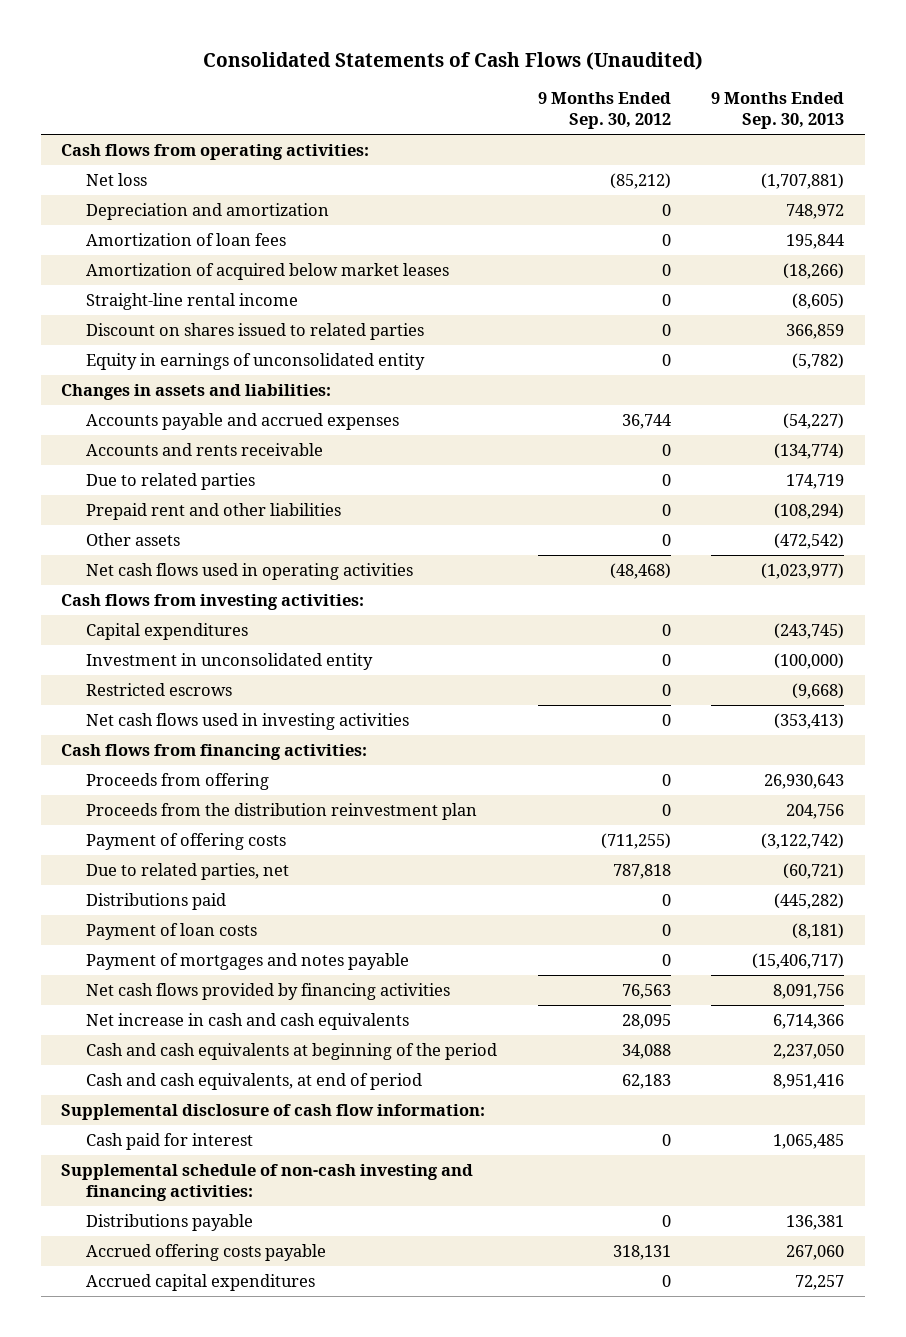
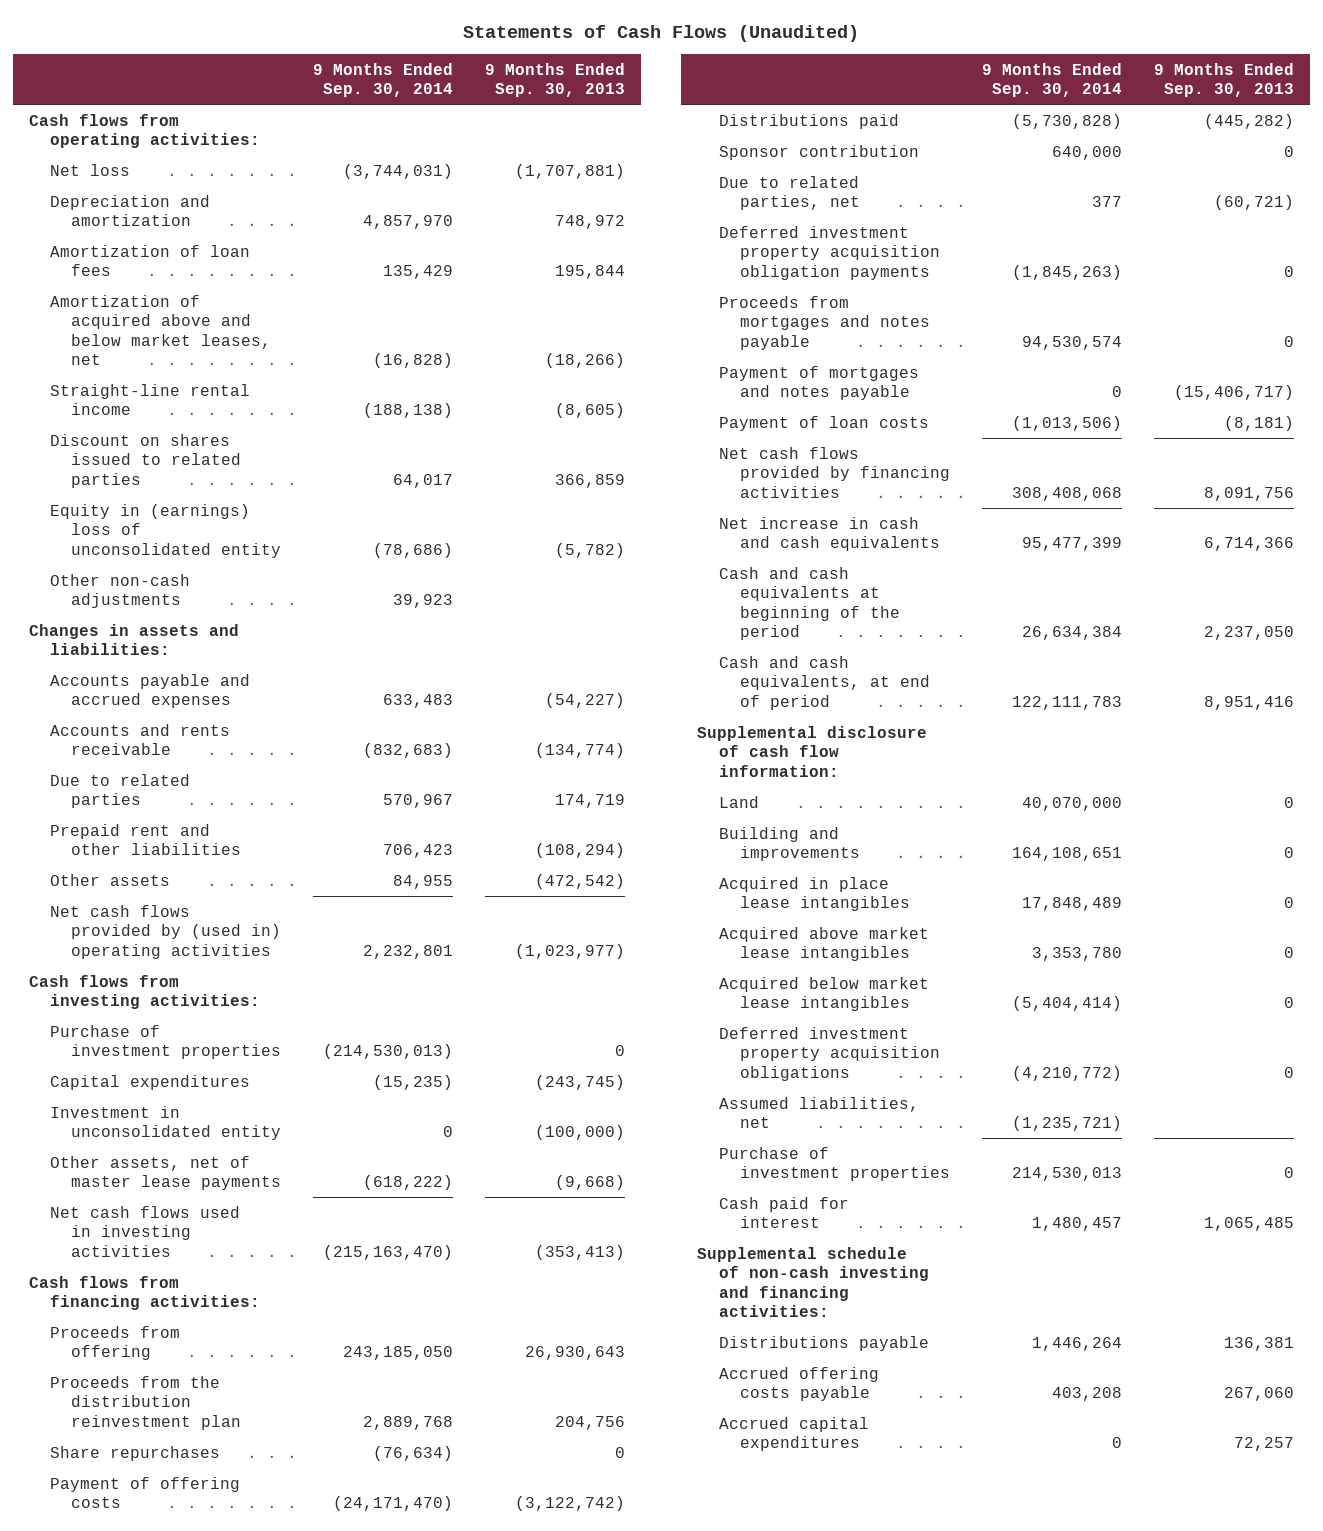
[202,51,703,70] Consolidated Statements of Cash Flows (Unaudited) -> [463,24,860,42] Statements of Cash Flows (Unaudited)
[537,92,671,129] 9 Months Ended Sep. 30, 2012 -> none
none -> [313,62,454,98] 9 Months Ended Sep. 30, 2014
[86,262,450,280] Amortization of acquired below market leases -> [50,294,272,366] Amortization of acquired above and below market leases, net
[86,352,426,370] Equity in earnings of unconsolidated entity -> [50,503,282,558] Equity in (earnings) loss of unconsolidated entity
none -> [50,573,191,609] Other non-cash adjustments
[86,562,414,580] Net cash flows used in operating activities -> [50,904,282,959] Net cash flows provided by (used in) operating activities
none -> [50,1024,282,1060] Purchase of investment properties
[86,682,233,696] Restricted escrows -> [50,1155,282,1191] Other assets, net of master lease payments
none -> [50,1445,221,1461] Share repurchases
none -> [718,144,919,160] Sponsor contribution
[86,862,290,880] Due to related parties, net -> [718,175,860,211] Due to related parties, net
none -> [718,225,940,280] Deferred investment property acquisition obligation payments
none -> [718,295,930,350] Proceeds from mortgages and notes payable
[86,922,258,940] Payment of loan costs -> [718,415,929,431] Payment of loan costs
none -> [718,795,759,808] Land
none -> [718,826,860,862] Building and improvements
none -> [718,876,910,912] Acquired in place lease intangibles
none -> [718,926,929,962] Acquired above market lease intangibles
none -> [718,976,929,1012] Acquired below market lease intangibles
none -> [718,1026,940,1081] Deferred investment property acquisition obligations
none -> [718,1096,919,1129] Assumed liabilities, net
none -> [718,1146,950,1182] Purchase of investment properties

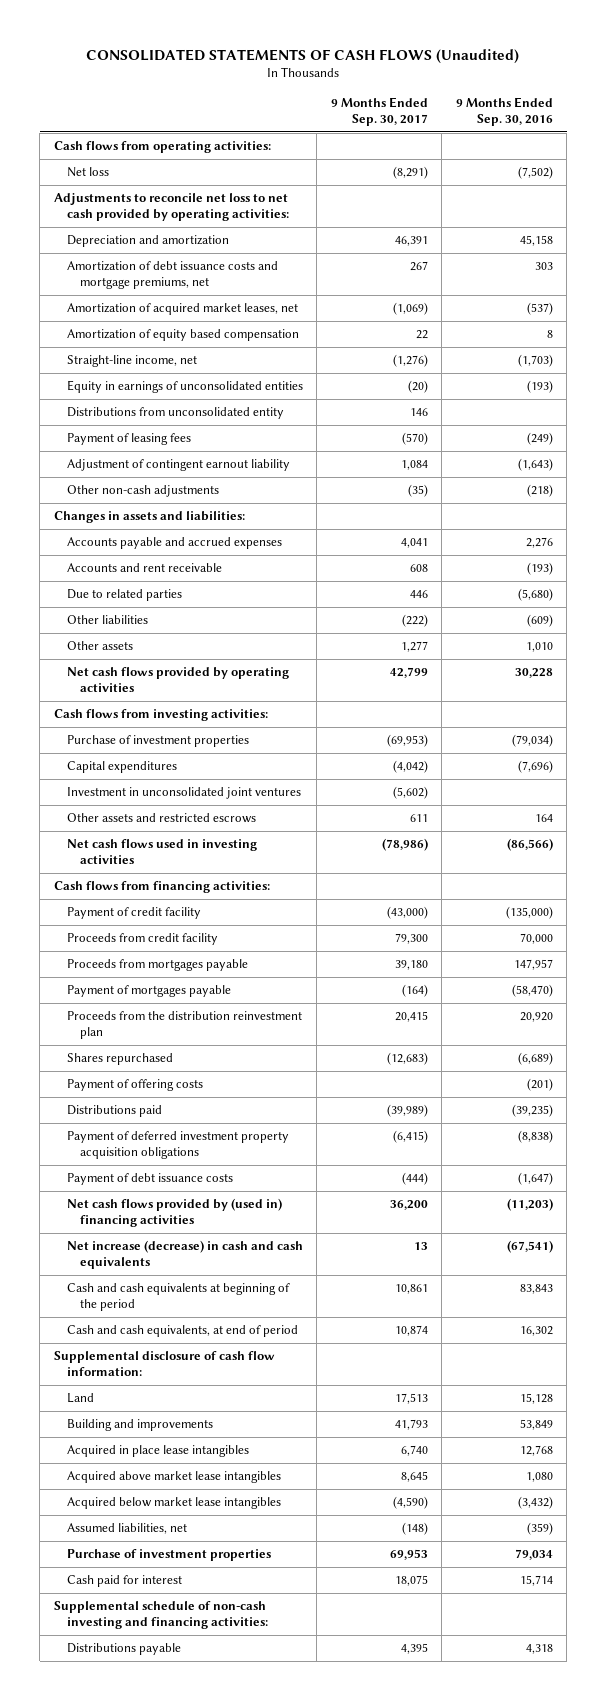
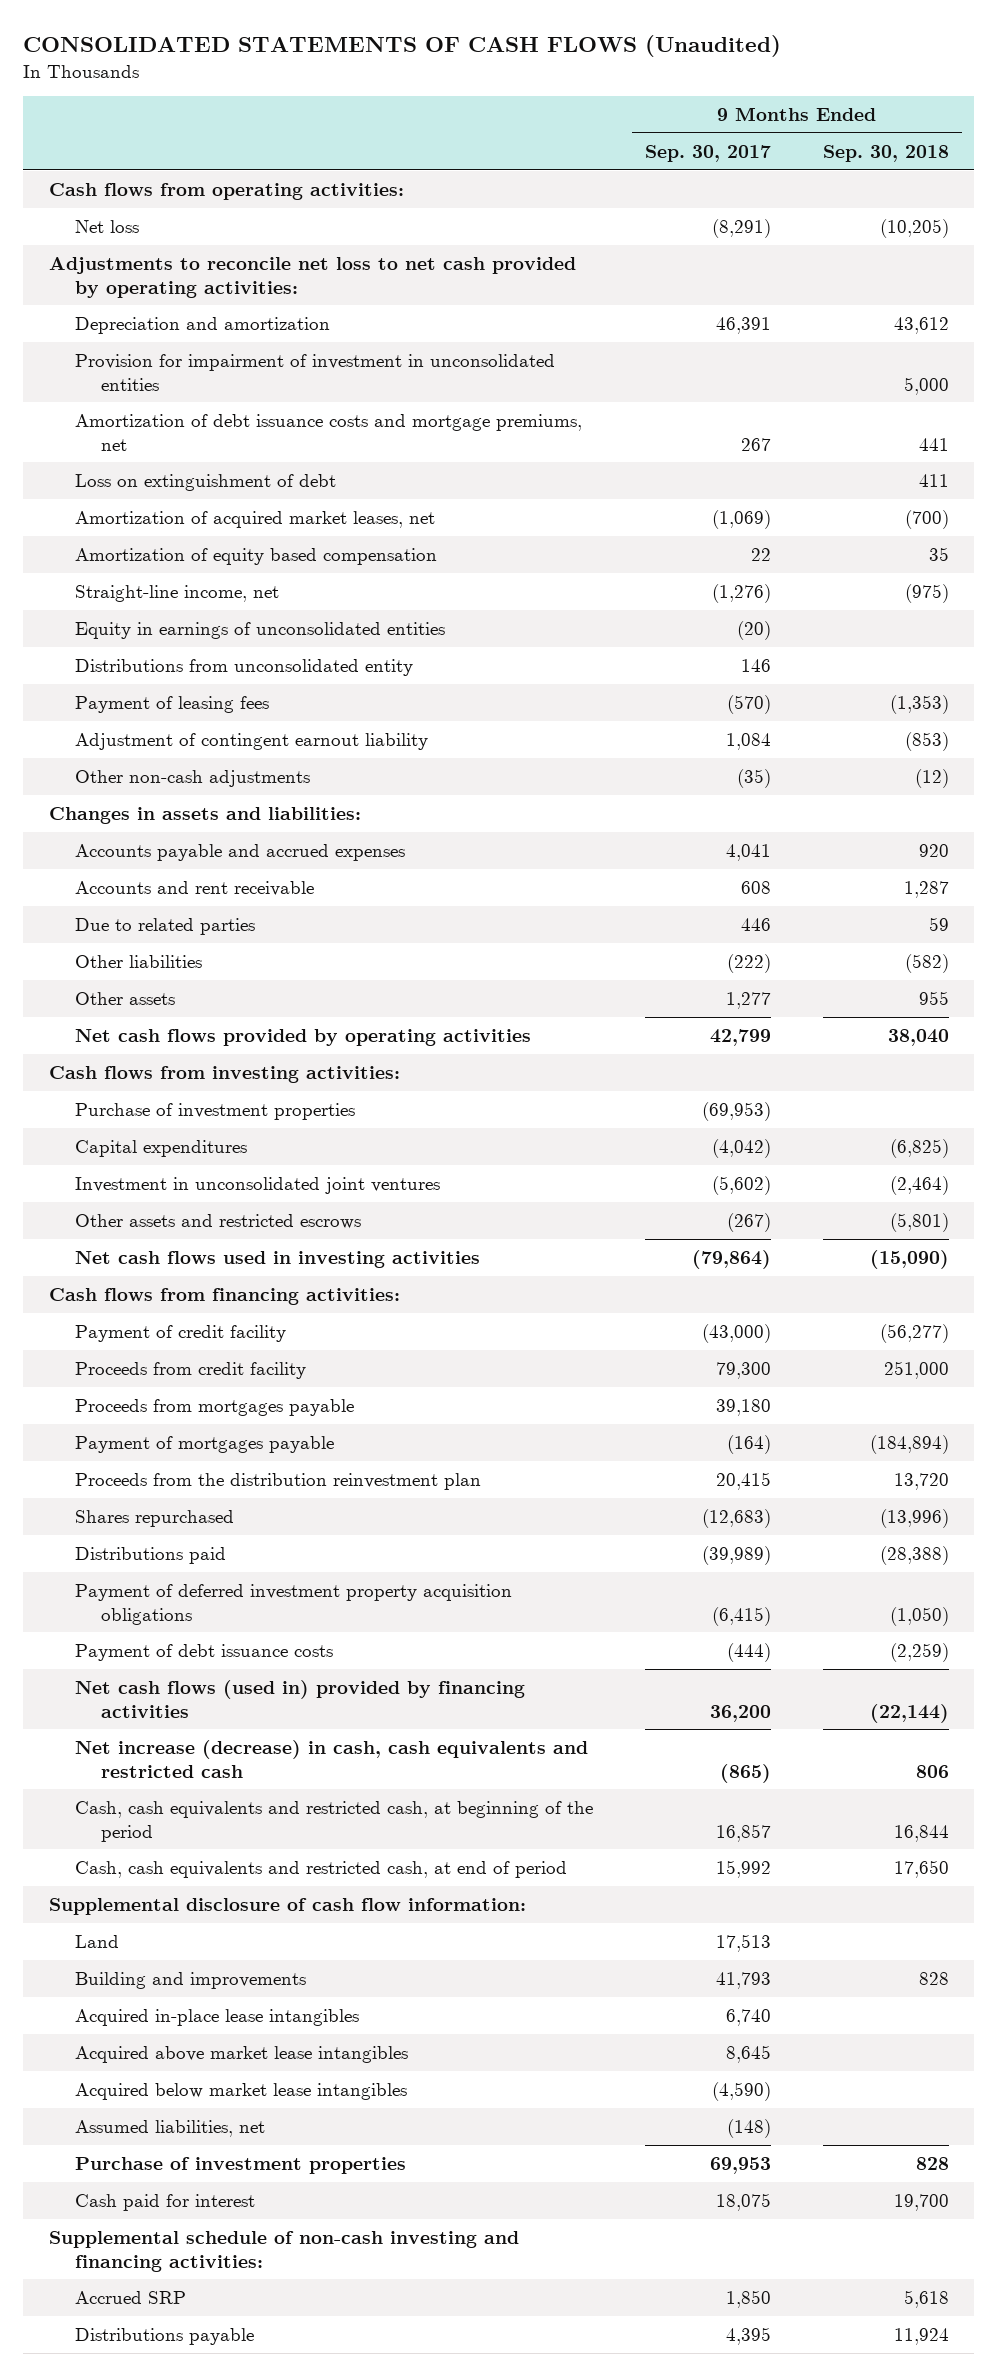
[455,97,553,127] 9 Months Ended Sep. 30, 2016 -> none
none -> [822,144,949,162] Sep. 30, 2018
none -> [74,353,555,391] Provision for impairment of investment in unconsolidated entities
none -> [74,473,336,491] Loss on extinguishment of debt
[409,814,428,823] 611 -> [726,1212,771,1232] (267)
[381,838,428,852] (78,986) -> [691,1249,771,1269] (79,864)
[66,1079,203,1092] Payment of offering costs -> none
[66,1198,282,1228] Net cash flows provided by (used in) financing activities -> [74,1679,525,1718] Net cash flows (used in) provided by financing activities
[66,1240,303,1270] Net increase (decrease) in cash and cash equivalents -> [74,1739,588,1778] Net increase (decrease) in cash, cash equivalents and restricted cash
[413,1242,428,1251] 13 -> [719,1763,771,1783] (865)
[66,1283,290,1312] Cash and cash equivalents at beginning of the period -> [74,1800,593,1842] Cash, cash equivalents and restricted cash, at beginning of the period
[394,1284,428,1295] 10,861 -> [715,1823,771,1842] 16,857
[66,1325,298,1338] Cash and cash equivalents, at end of period -> [74,1860,567,1878] Cash, cash equivalents and restricted cash, at end of period
[394,1325,428,1337] 10,874 -> [715,1859,771,1878] 15,992
[66,1445,249,1458] Acquired in place lease intangibles -> [74,2008,359,2026] Acquired in-place lease intangibles
none -> [74,2290,186,2304] Accrued SRP

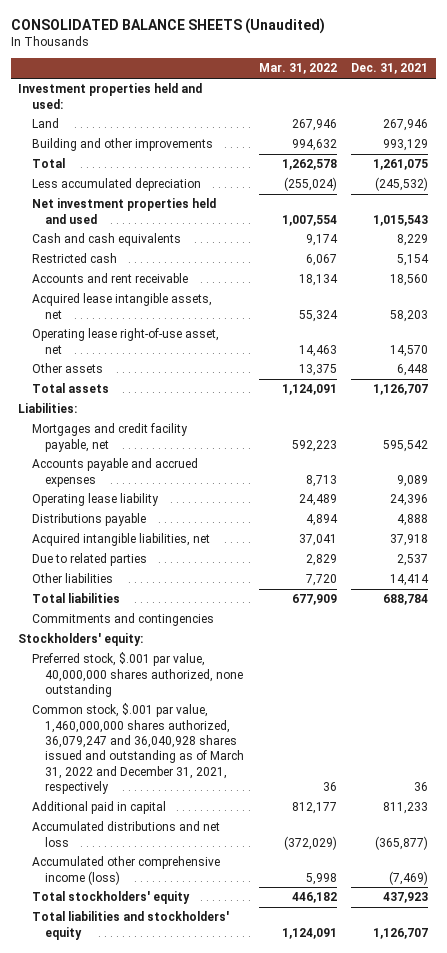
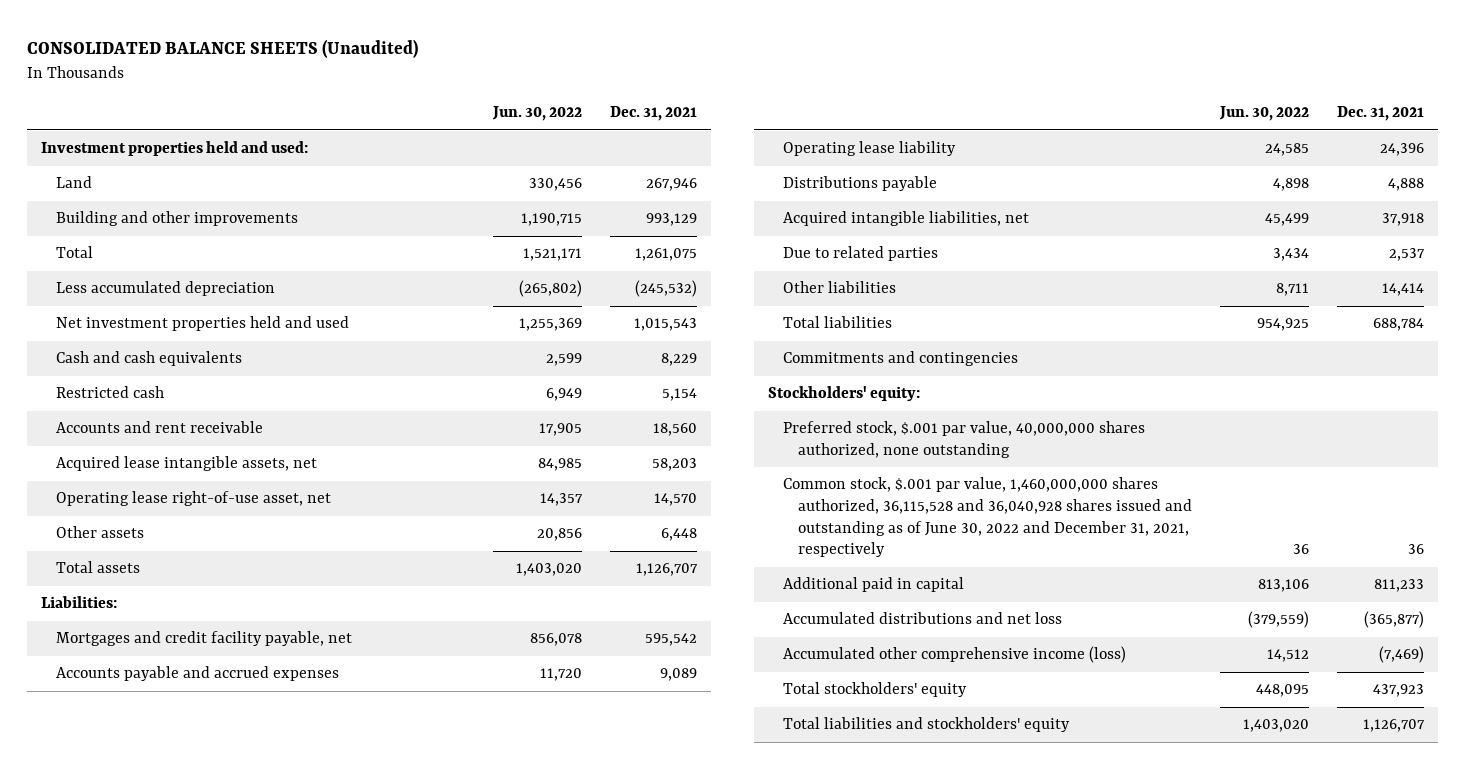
[258,63,337,75] Mar. 31, 2022 -> none
none -> [491,106,582,122] Jun. 30, 2022
[31,703,244,795] Common stock, $.001 par value, 1,460,000,000 shares authorized, 36,079,247 and 36,040,928 shares issued and outstanding as of March 31, 2022 and December 31, 2021, respectively -> [782,477,1192,558] Common stock, $.001 par value, 1,460,000,000 shares authorized, 36,115,528 and 36,040,928 shares issued and outstanding as of June 30, 2022 and December 31, 2021, respectively

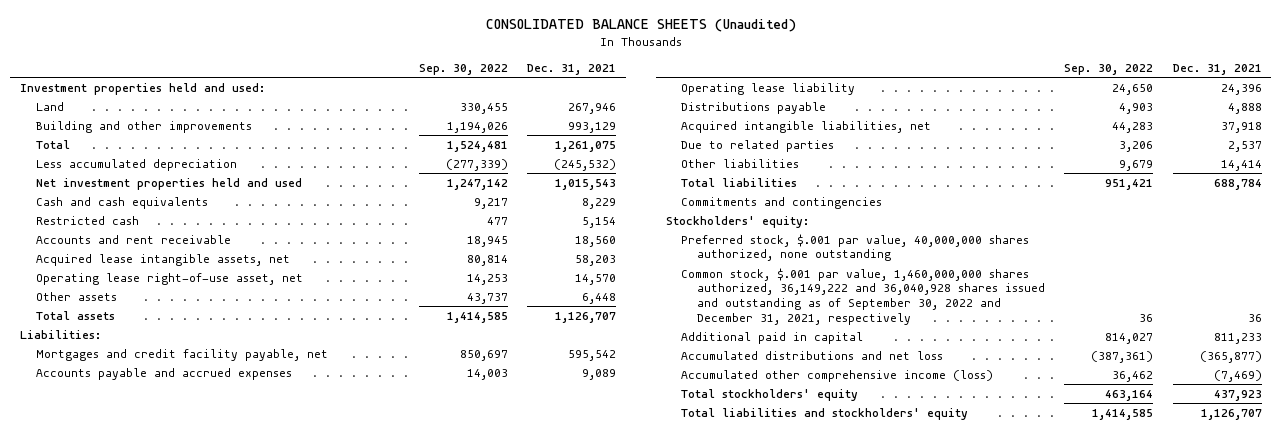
[491,106,582,122] Jun. 30, 2022 -> none
none -> [418,63,508,75] Sep. 30, 2022
[782,477,1192,558] Common stock, $.001 par value, 1,460,000,000 shares authorized, 36,115,528 and 36,040,928 shares issued and outstanding as of June 30, 2022 and December 31, 2021, respectively -> [681,267,1046,325] Common stock, $.001 par value, 1,460,000,000 shares authorized, 36,149,222 and 36,040,928 shares issued and outstanding as of September 30, 2022 and December 31, 2021, respectively

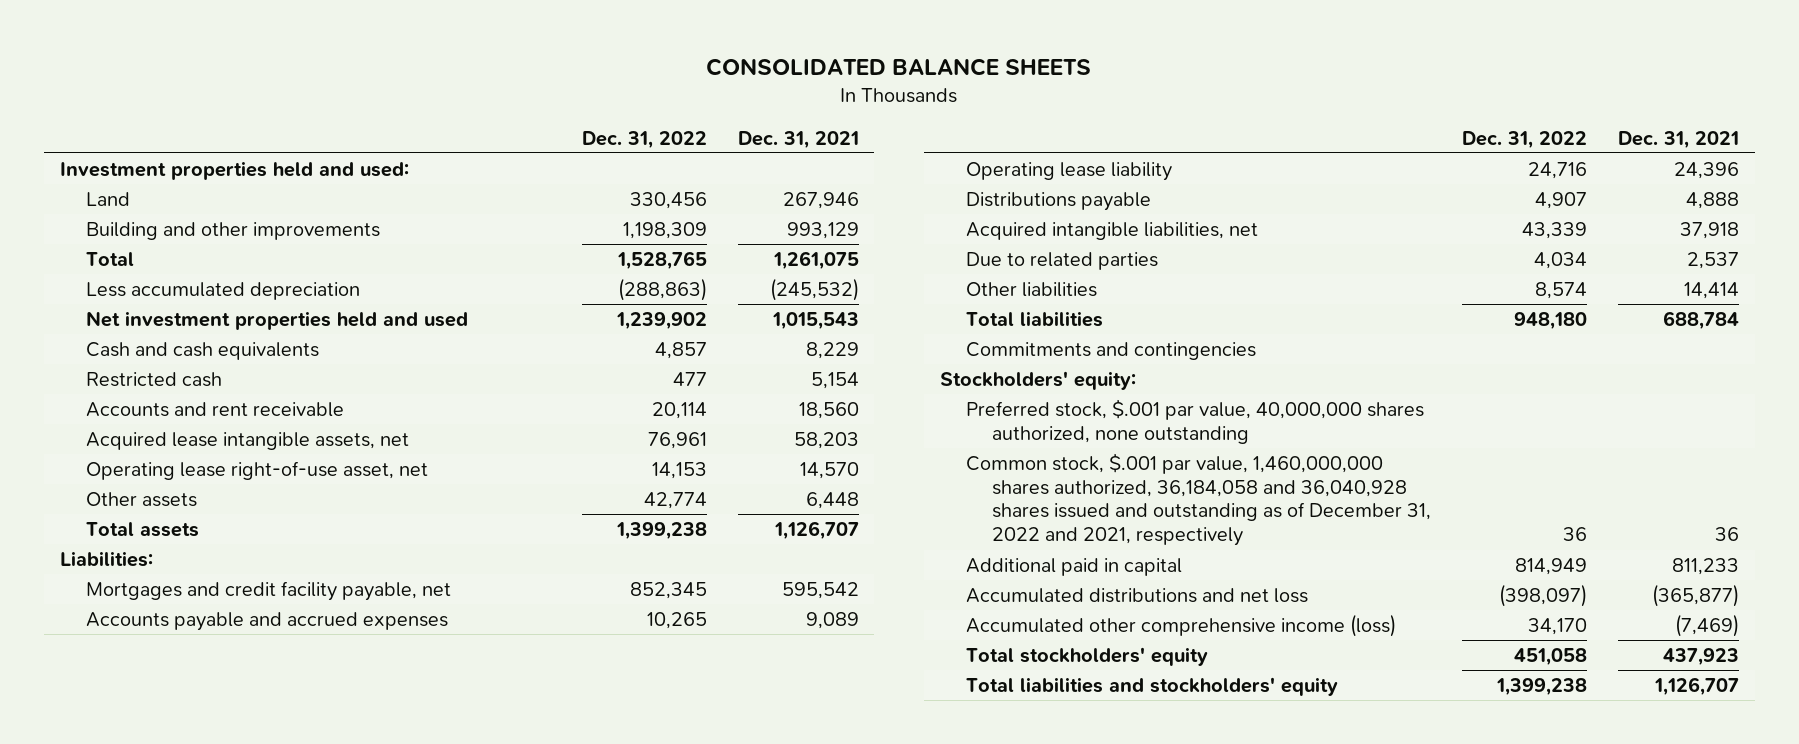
[485,19,796,33] CONSOLIDATED BALANCE SHEETS (Unaudited) -> [706,58,1092,77] CONSOLIDATED BALANCE SHEETS
[418,63,508,75] Sep. 30, 2022 -> none
none -> [581,130,707,149] Dec. 31, 2022
[681,267,1046,325] Common stock, $.001 par value, 1,460,000,000 shares authorized, 36,149,222 and 36,040,928 shares issued and outstanding as of September 30, 2022 and December 31, 2021, respectively -> [966,453,1432,547] Common stock, $.001 par value, 1,460,000,000 shares authorized, 36,184,058 and 36,040,928 shares issued and outstanding as of December 31, 2022 and 2021, respectively

